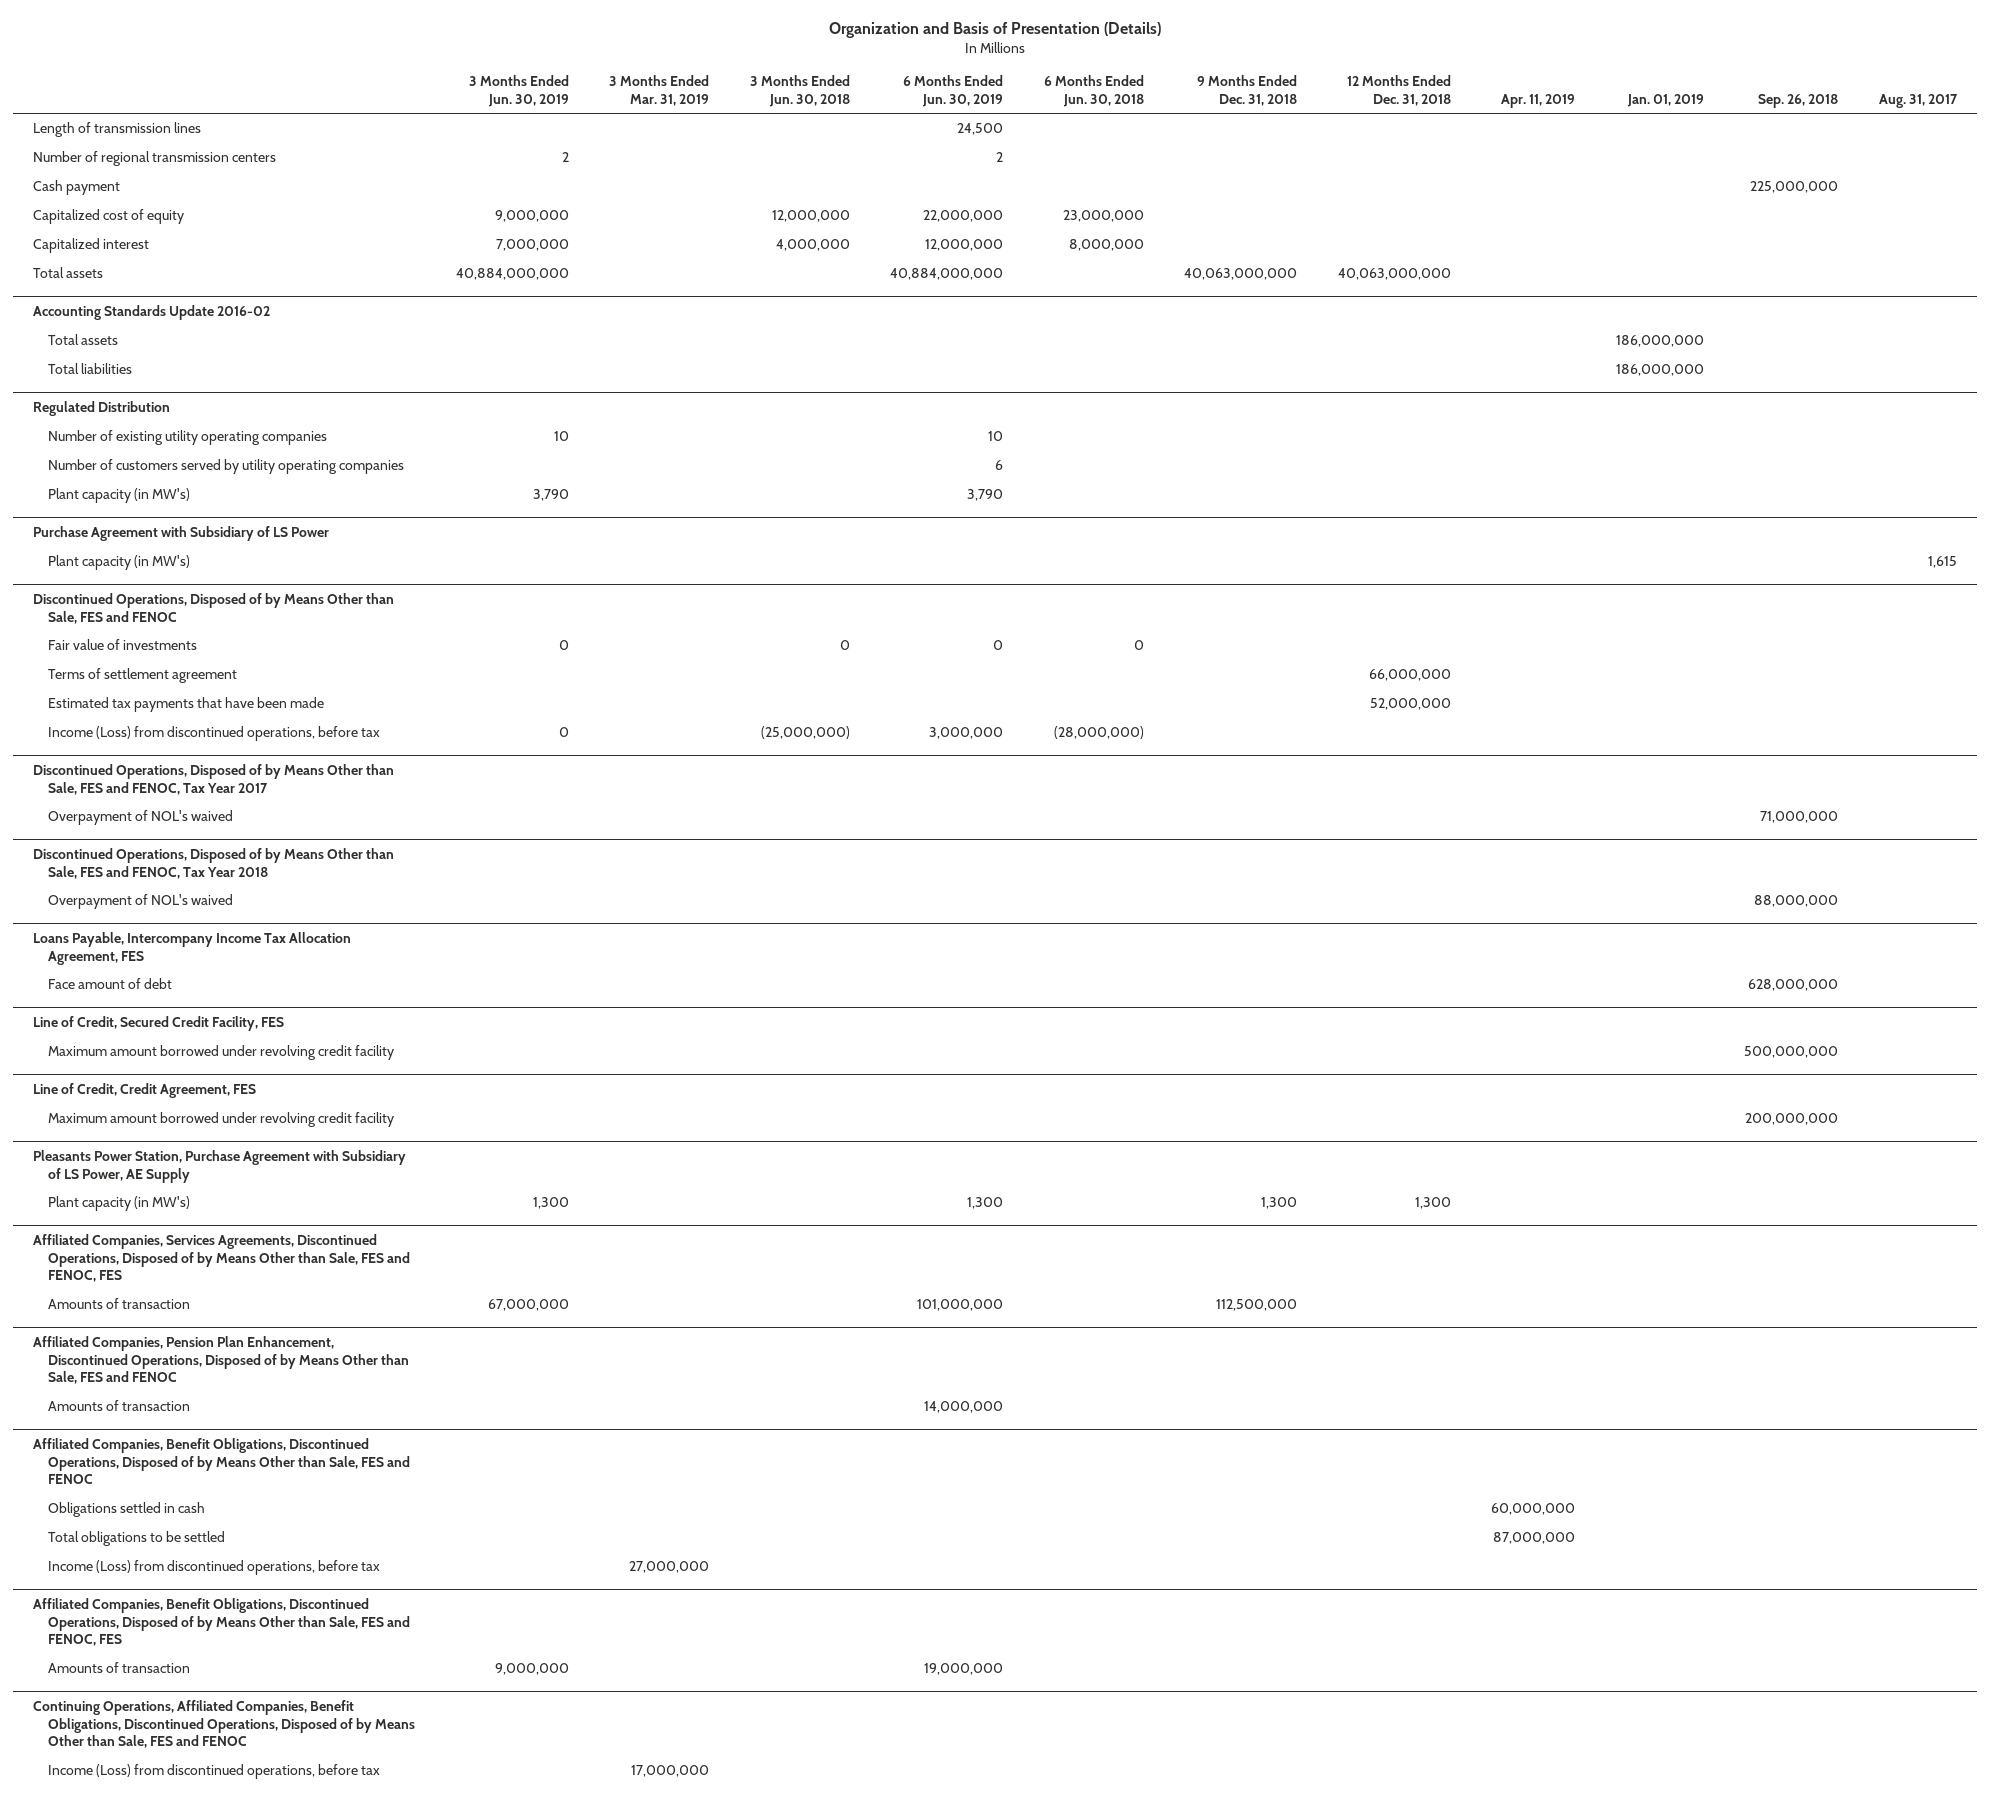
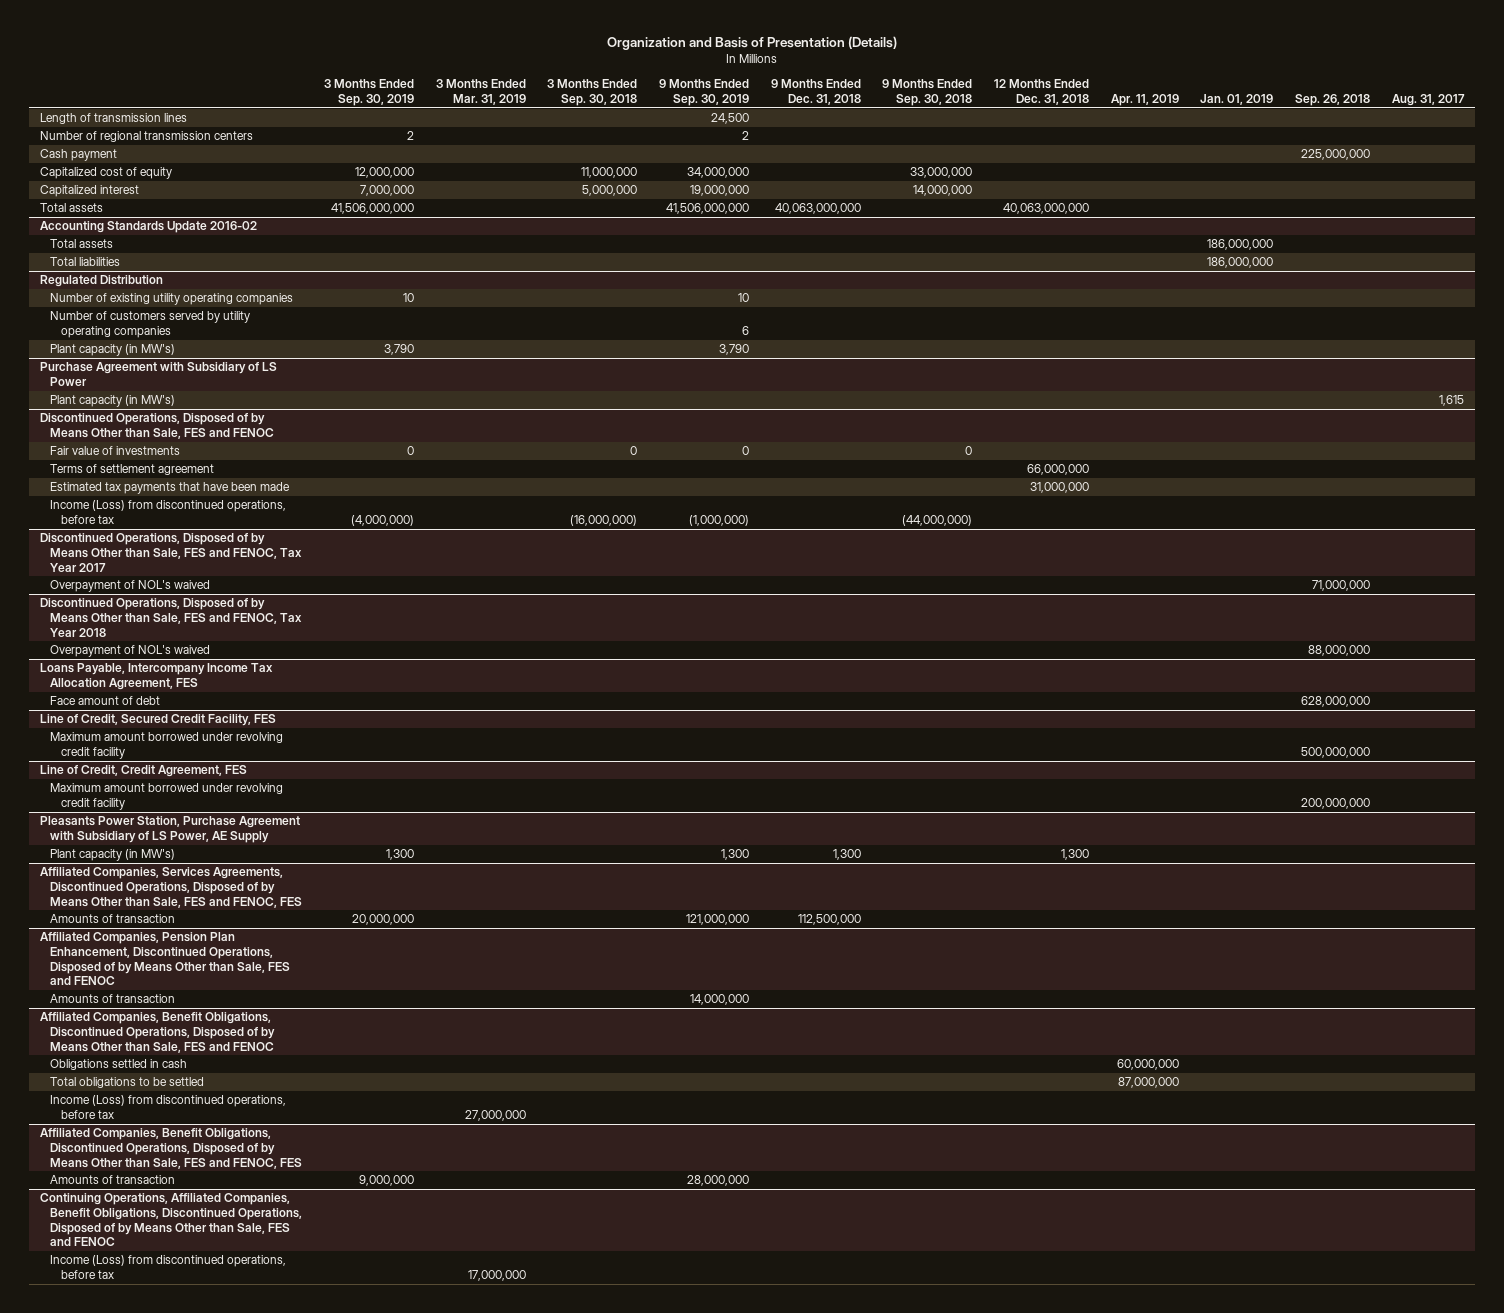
[468,75,569,107] 3 Months Ended Jun. 30, 2019 -> none
[749,75,850,107] 3 Months Ended Jun. 30, 2018 -> none
[903,75,1004,107] 6 Months Ended Jun. 30, 2019 -> none
[1043,75,1144,107] 6 Months Ended Jun. 30, 2018 -> none
none -> [323,79,414,107] 3 Months Ended Sep. 30, 2019
none -> [547,79,638,107] 3 Months Ended Sep. 30, 2018
none -> [658,79,749,107] 9 Months Ended Sep. 30, 2019
none -> [882,79,973,107] 9 Months Ended Sep. 30, 2018
[1369,698,1451,711] 52,000,000 -> [1030,482,1090,494] 31,000,000

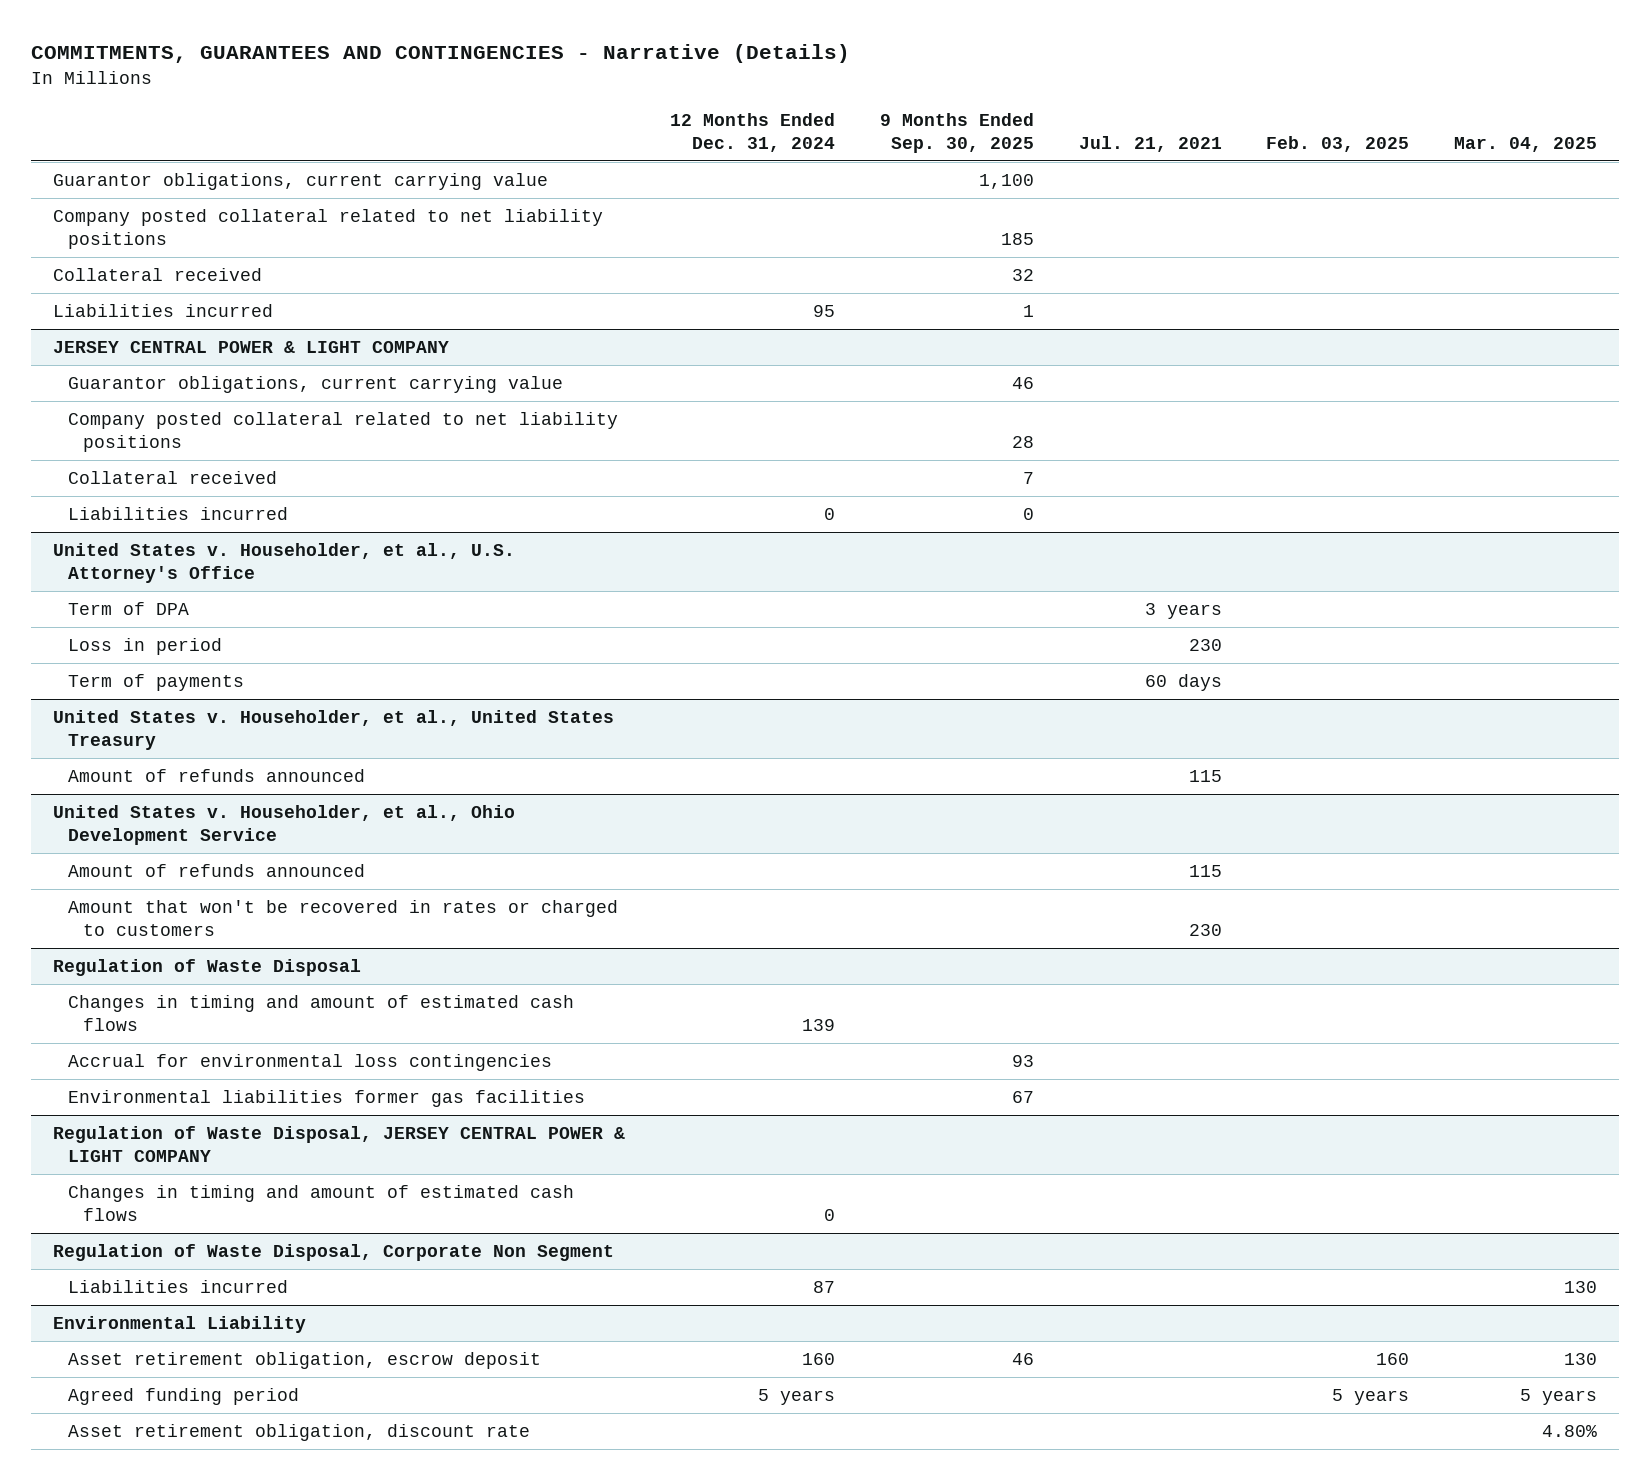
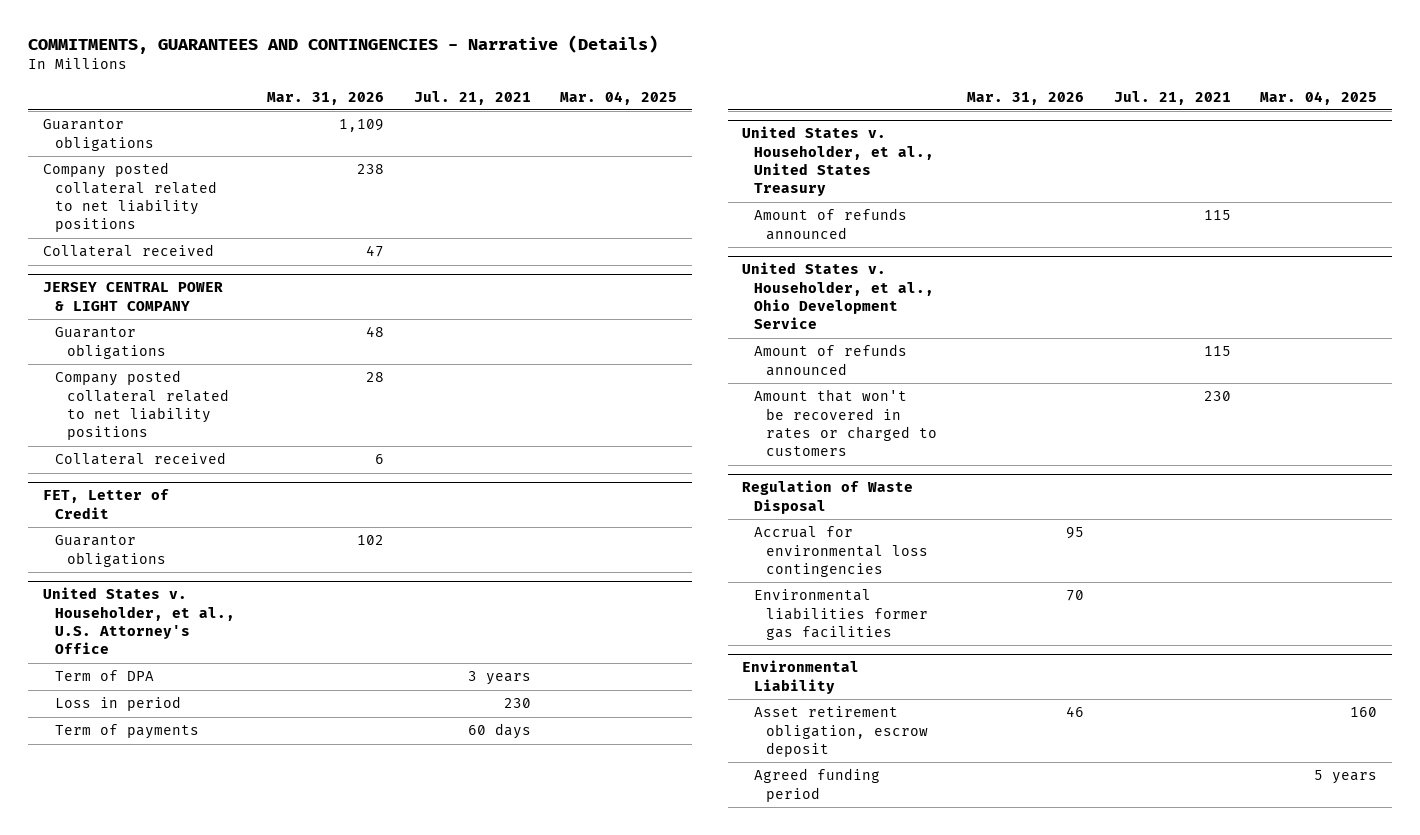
[670,112,836,153] 12 Months Ended Dec. 31, 2024 -> none
[879,112,1034,154] 9 Months Ended Sep. 30, 2025 -> none
[1266,136,1410,153] Feb. 03, 2025 -> none
none -> [267,91,385,105] Mar. 31, 2026
[53,172,549,190] Guarantor obligations, current carrying value -> none
none -> [42,119,154,151] Guarantor obligations
[53,303,274,317] Liabilities incurred -> none
[68,375,564,393] Guarantor obligations, current carrying value -> none
none -> [54,327,166,359] Guarantor obligations
[68,506,289,520] Liabilities incurred -> none
none -> [42,489,169,519] FET, Letter of Credit
none -> [54,535,166,567] Guarantor obligations
[68,994,575,1032] Changes in timing and amount of estimated cash flows -> none
[53,1125,626,1163] Regulation of Waste Disposal, JERSEY CENTRAL POWER & LIGHT COMPANY -> none
[68,1184,575,1222] Changes in timing and amount of estimated cash flows -> none
[53,1243,615,1261] Regulation of Waste Disposal, Corporate Non Segment -> none
[68,1279,289,1293] Liabilities incurred -> none
[1564,1352,1598,1365] 130 -> [1350,707,1378,718] 160
[68,1423,531,1441] Asset retirement obligation, discount rate -> none

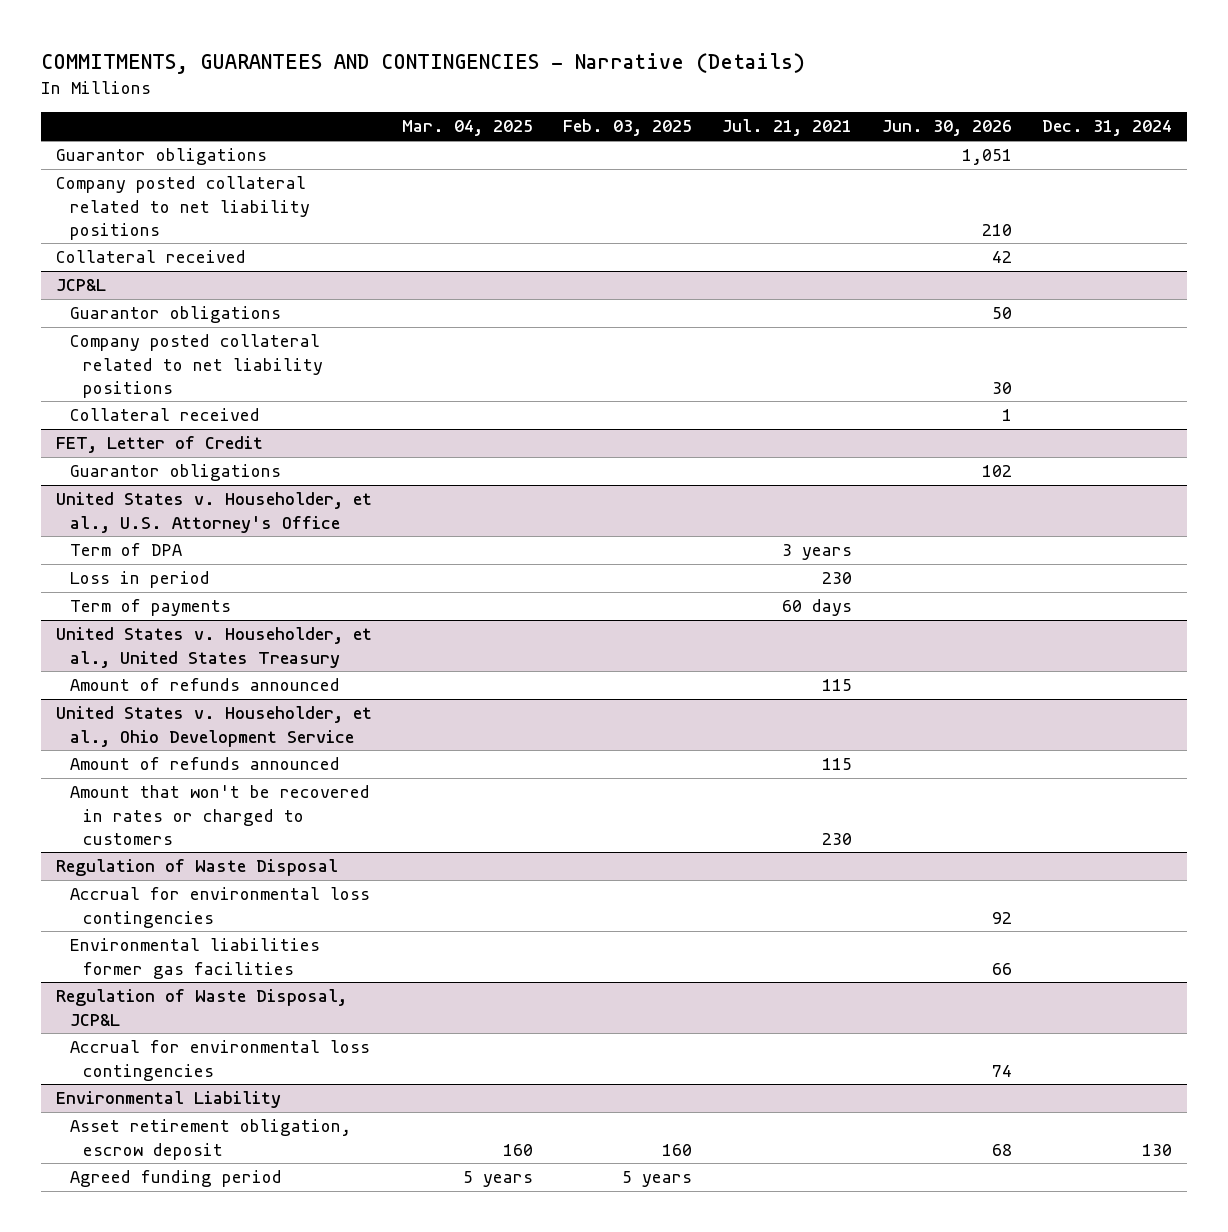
[267,91,385,105] Mar. 31, 2026 -> none
none -> [562,119,692,137] Feb. 03, 2025
none -> [881,120,1012,137] Jun. 30, 2026
none -> [1041,120,1172,137] Dec. 31, 2024
[42,282,223,311] JERSEY CENTRAL POWER & LIGHT COMPANY -> [56,279,107,292] JCP&L
none -> [56,989,348,1026] Regulation of Waste Disposal, JCP&L
none -> [69,1040,370,1081] Accrual for environmental loss contingencies

